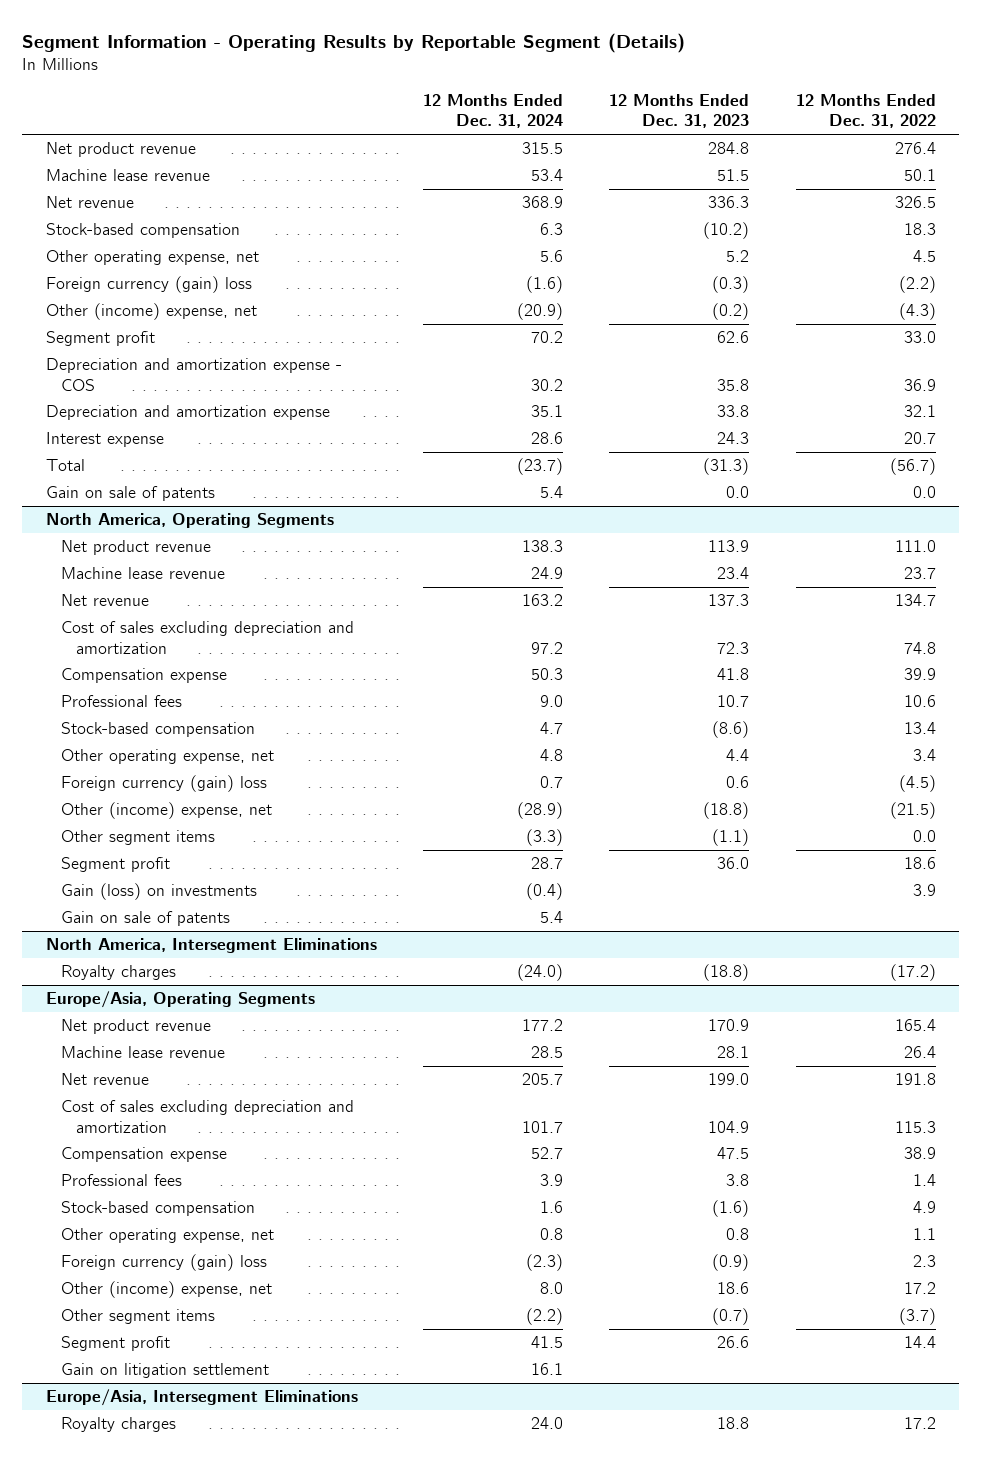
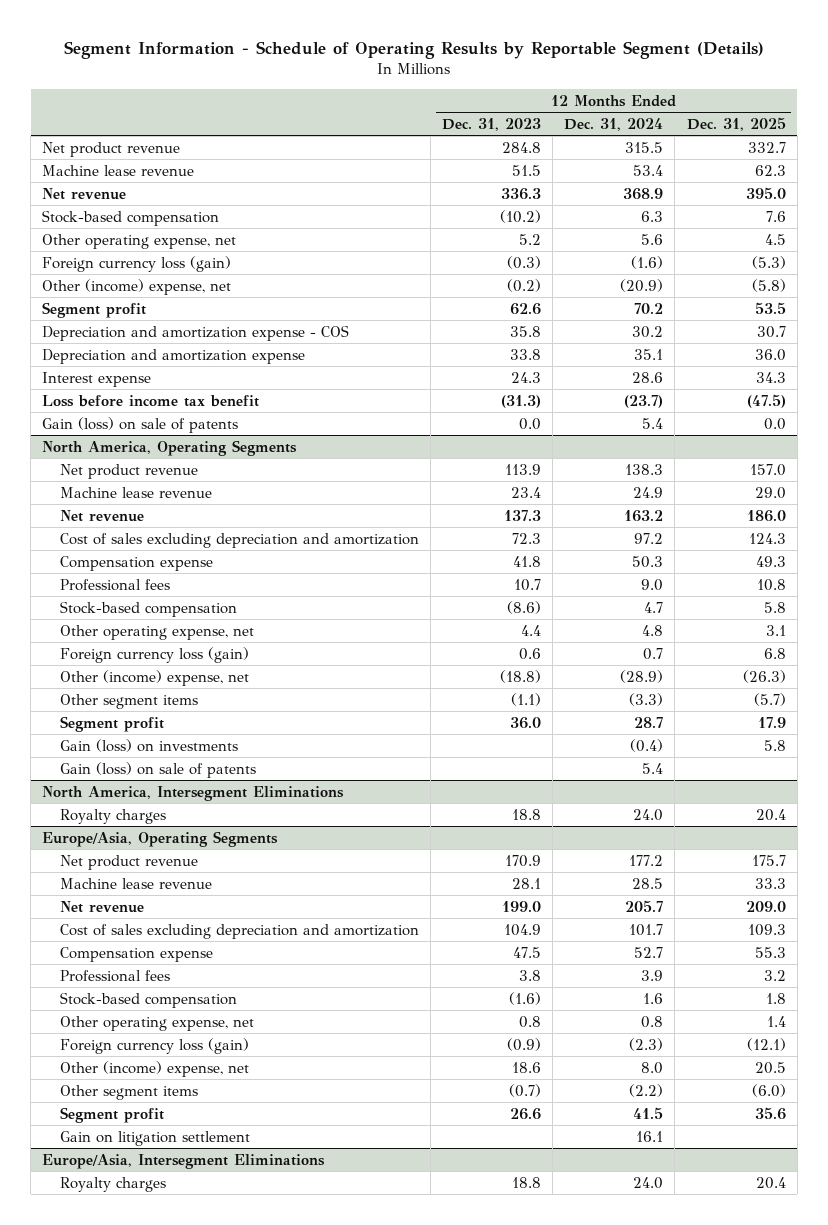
[22,33,686,54] Segment Information - Operating Results by Reportable Segment (Details) -> [63,40,764,59] Segment Information - Schedule of Operating Results by Reportable Segment (Details)
[795,94,936,129] 12 Months Ended Dec. 31, 2022 -> none
none -> [686,116,786,131] Dec. 31, 2025
[45,276,252,294] Foreign currency (gain) loss -> [42,255,232,272] Foreign currency loss (gain)
[45,459,85,472] Total -> [42,394,260,407] Loss before income tax benefit
[45,486,215,502] Gain on sale of patents -> [42,416,239,433] Gain (loss) on sale of patents
[60,775,267,793] Foreign currency (gain) loss -> [60,646,250,663] Foreign currency loss (gain)
[60,911,230,927] Gain on sale of patents -> [60,761,257,778] Gain (loss) on sale of patents
[516,964,563,982] (24.0) -> [633,808,664,821] 24.0
[703,964,750,982] (18.8) -> [512,808,542,820] 18.8
[60,1254,267,1272] Foreign currency (gain) loss -> [60,1037,250,1054] Foreign currency loss (gain)

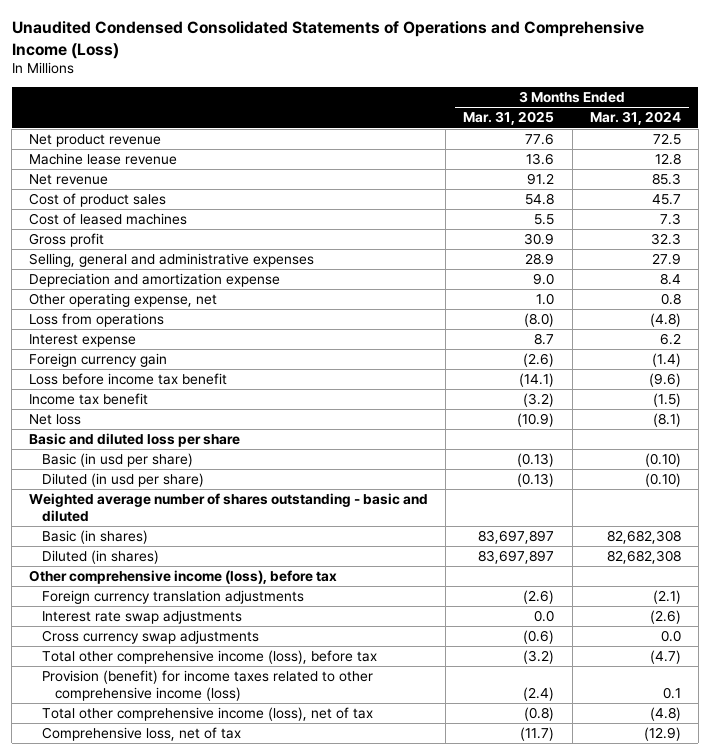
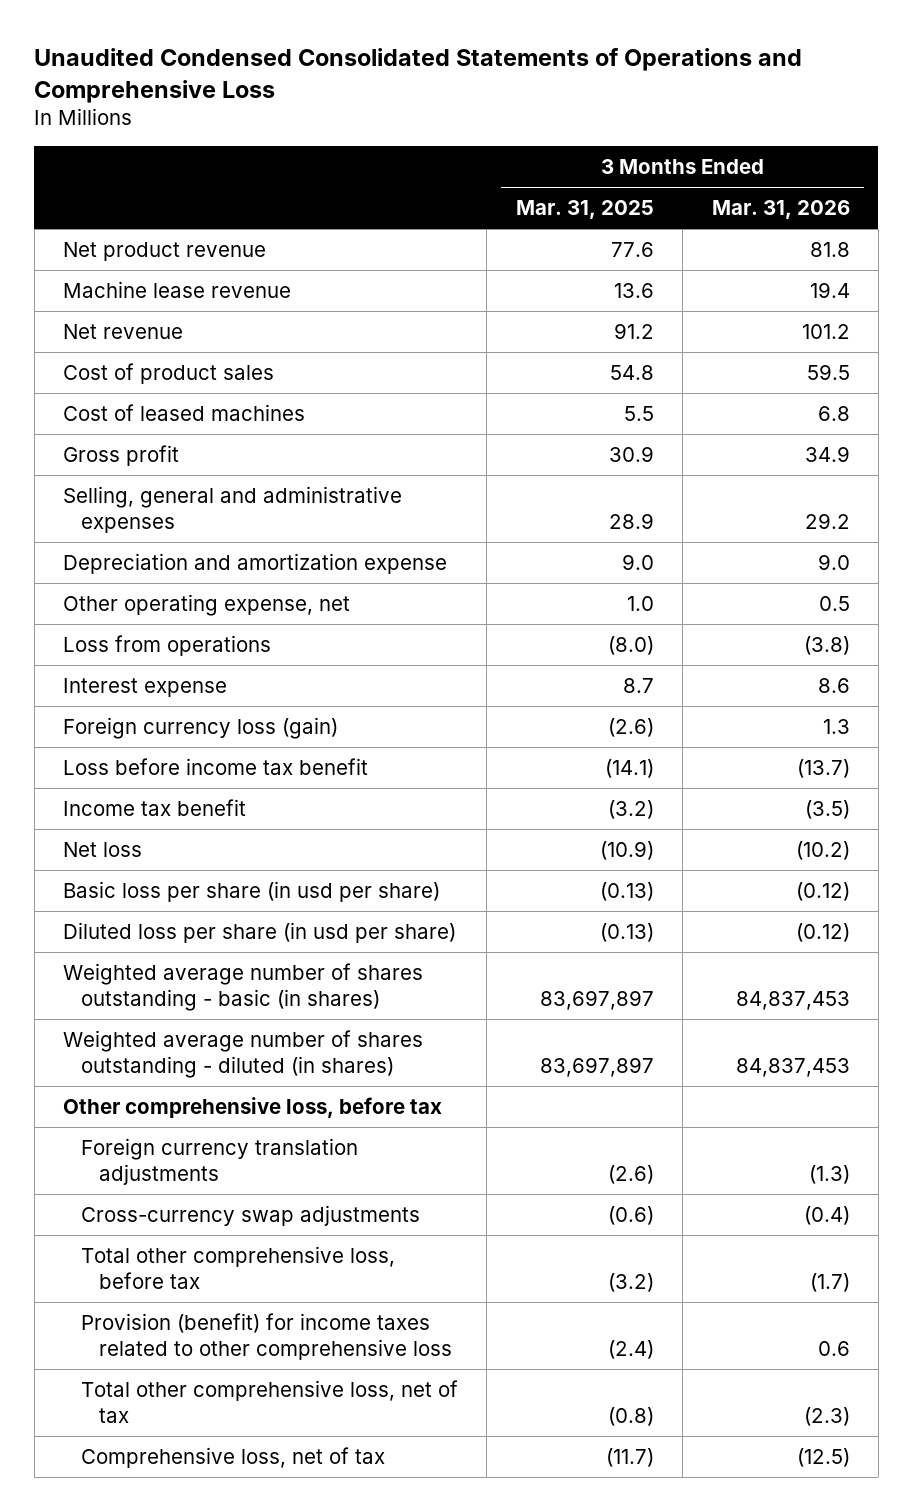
[11,21,644,59] Unaudited Condensed Consolidated Statements of Operations and Comprehensive Income (Loss) -> [34,48,803,103] Unaudited Condensed Consolidated Statements of Operations and Comprehensive Loss
[589,111,681,126] Mar. 31, 2024 -> none
none -> [711,200,850,220] Mar. 31, 2026
[29,353,168,368] Foreign currency gain -> [63,717,339,740] Foreign currency loss (gain)
[29,433,241,448] Basic and diluted loss per share -> none
[29,493,429,522] Weighted average number of shares outstanding - basic and diluted -> none
[42,453,194,468] Basic (in usd per share) -> [63,881,441,903] Basic loss per share (in usd per share)
[42,473,205,488] Diluted (in usd per share) -> [63,922,457,944] Diluted loss per share (in usd per share)
[42,530,149,545] Basic (in shares) -> [63,963,424,1012] Weighted average number of shares outstanding - basic (in shares)
[42,550,160,565] Diluted (in shares) -> [63,1030,424,1079] Weighted average number of shares outstanding - diluted (in shares)
[29,570,338,585] Other comprehensive income (loss), before tax -> [63,1097,443,1119] Other comprehensive loss, before tax
[42,610,243,625] Interest rate swap adjustments -> none
[42,630,260,645] Cross currency swap adjustments -> [80,1205,420,1227] Cross-currency swap adjustments
[42,650,378,665] Total other comprehensive income (loss), before tax -> [80,1246,395,1290] Total other comprehensive loss, before tax
[42,670,374,701] Provision (benefit) for income taxes related to other comprehensive income (loss) -> [80,1313,452,1361] Provision (benefit) for income taxes related to other comprehensive loss
[42,707,374,722] Total other comprehensive income (loss), net of tax -> [80,1380,458,1424] Total other comprehensive loss, net of tax

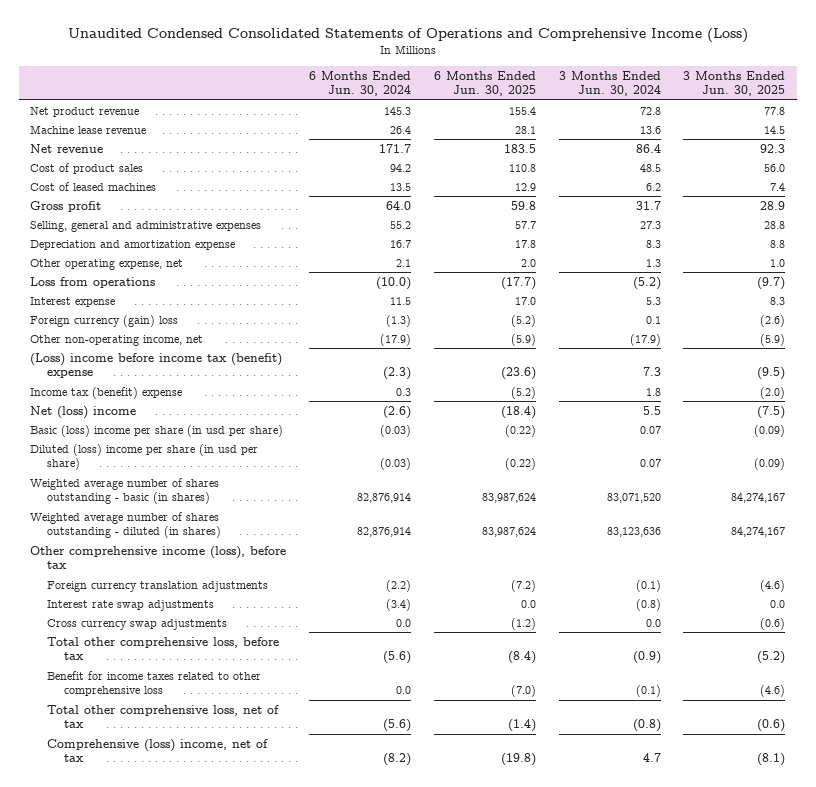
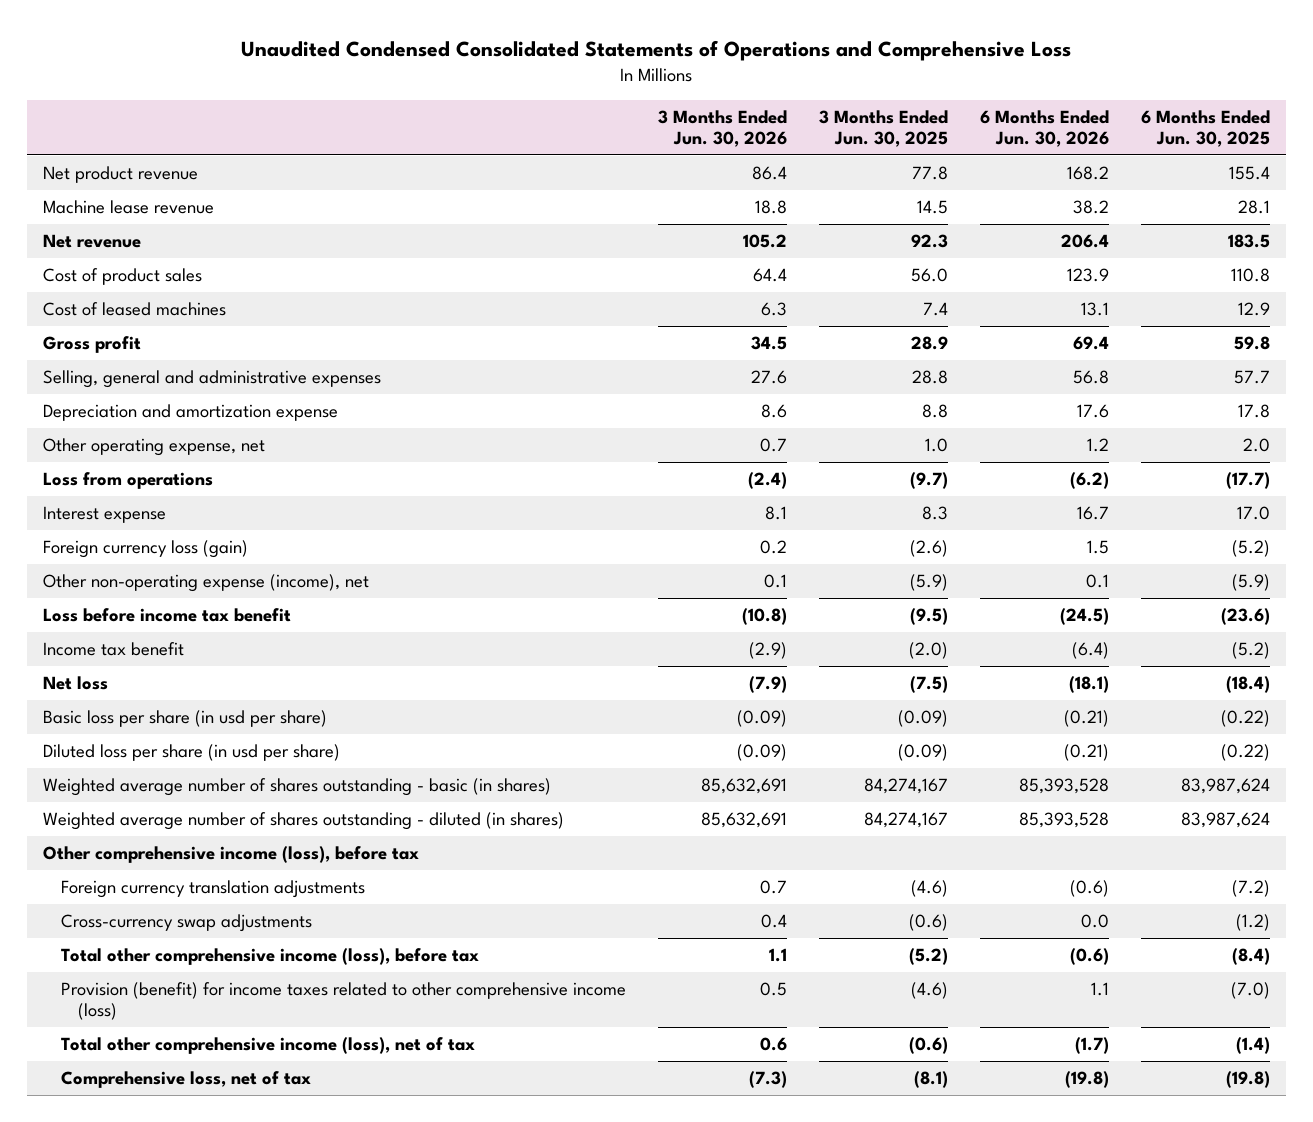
[67,27,748,43] Unaudited Condensed Consolidated Statements of Operations and Comprehensive Income (Loss) -> [241,40,1072,62] Unaudited Condensed Consolidated Statements of Operations and Comprehensive Loss
[308,70,411,97] 6 Months Ended Jun. 30, 2024 -> none
[558,70,661,97] 3 Months Ended Jun. 30, 2024 -> none
none -> [657,109,787,148] 3 Months Ended Jun. 30, 2026
none -> [979,109,1109,148] 6 Months Ended Jun. 30, 2026
[30,314,179,327] Foreign currency (gain) loss -> [43,539,249,558] Foreign currency loss (gain)
[30,334,204,346] Other non-operating income, net -> [43,573,370,592] Other non-operating expense (income), net
[30,352,283,379] (Loss) income before income tax (benefit) expense -> [43,607,292,622] Loss before income tax benefit
[30,386,183,399] Income tax (benefit) expense -> [43,641,185,656] Income tax benefit
[30,405,137,419] Net (loss) income -> [43,675,109,690] Net loss
[30,424,284,437] Basic (loss) income per share (in usd per share) -> [43,709,328,727] Basic loss per share (in usd per share)
[30,443,259,471] Diluted (loss) income per share (in usd per share) -> [43,743,341,761] Diluted loss per share (in usd per share)
[46,599,214,611] Interest rate swap adjustments -> none
[46,618,227,630] Cross currency swap adjustments -> [60,913,312,932] Cross-currency swap adjustments
[46,636,279,661] Total other comprehensive loss, before tax -> [60,947,479,965] Total other comprehensive income (loss), before tax
[46,670,261,697] Benefit for income taxes related to other comprehensive loss -> [60,981,626,1021] Provision (benefit) for income taxes related to other comprehensive income (loss)
[46,704,279,729] Total other comprehensive loss, net of tax -> [60,1036,475,1054] Total other comprehensive income (loss), net of tax
[46,738,268,763] Comprehensive (loss) income, net of tax -> [60,1070,311,1088] Comprehensive loss, net of tax

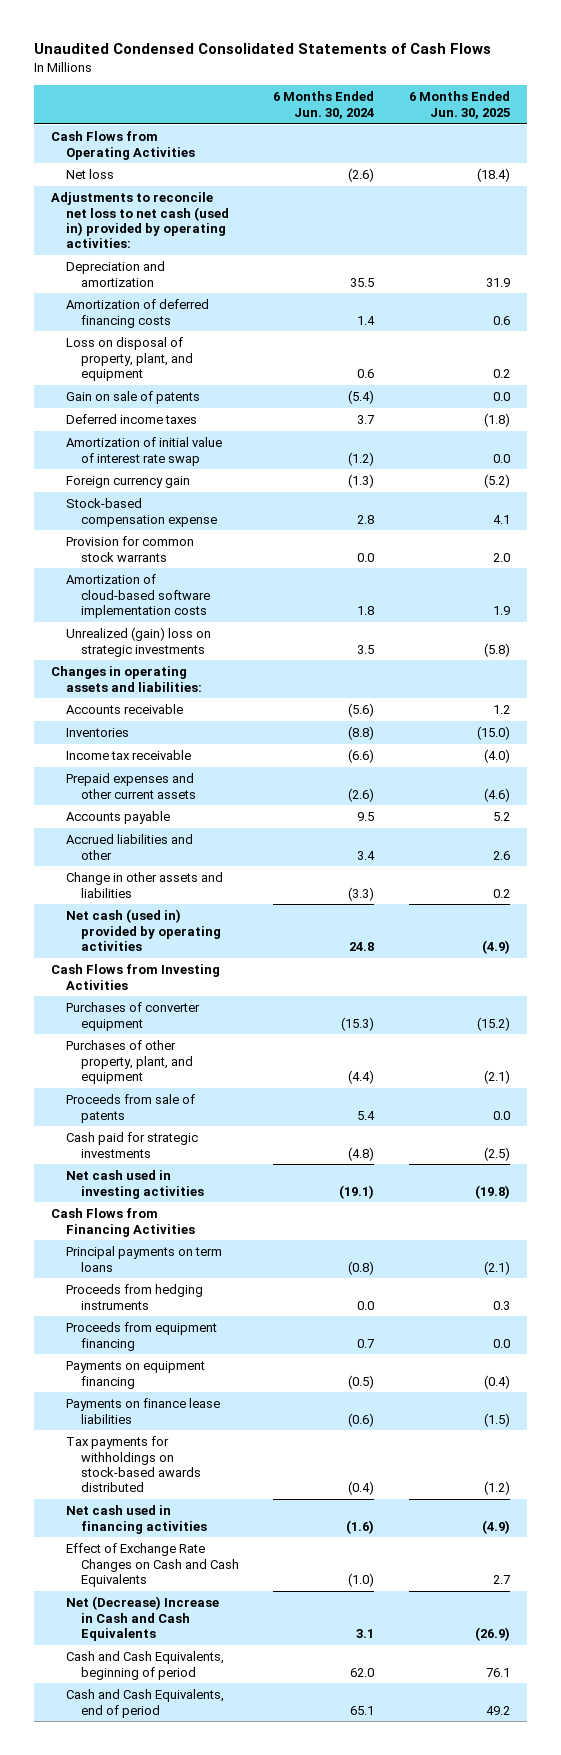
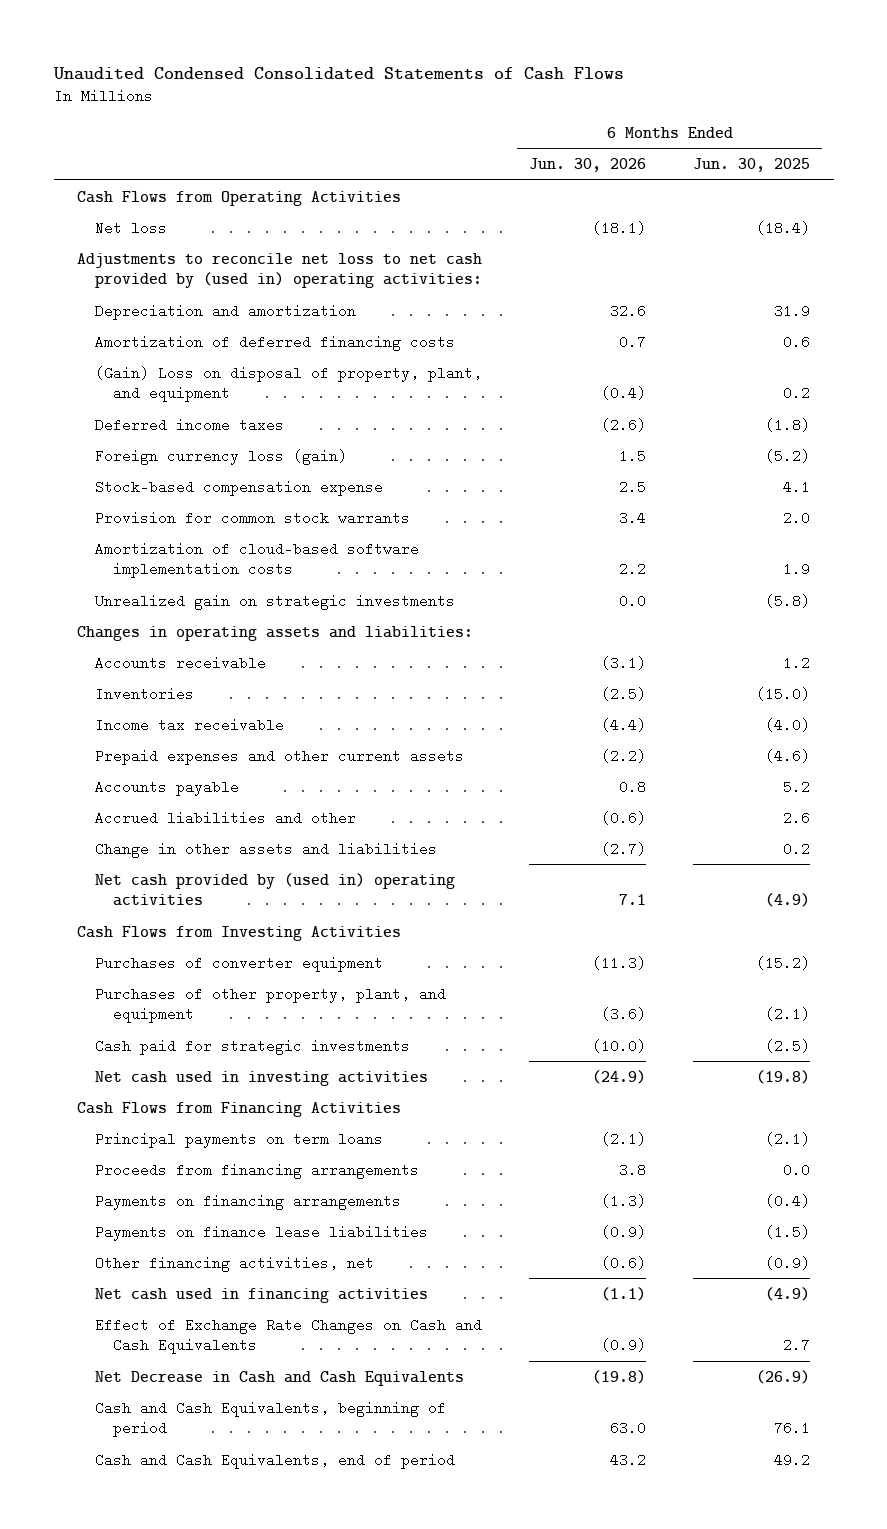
[273,91,375,119] 6 Months Ended Jun. 30, 2024 -> none
none -> [529,158,647,173] Jun. 30, 2026
[51,192,229,249] Adjustments to reconcile net loss to net cash (used in) provided by operating activities: -> [77,252,483,289] Adjustments to reconcile net loss to net cash provided by (used in) operating activities:
[65,391,200,405] Gain on sale of patents -> none
[65,337,193,381] Loss on disposal of property, plant, and equipment -> [94,365,482,403] (Gain) Loss on disposal of property, plant, and equipment
[65,437,222,466] Amortization of initial value of interest rate swap -> none
[65,476,190,489] Foreign currency gain -> [94,448,347,465] Foreign currency loss (gain)
[65,627,211,657] Unrealized (gain) loss on strategic investments -> [94,593,455,610] Unrealized gain on strategic investments
[65,909,221,951] Net cash (used in) provided by operating activities -> [94,872,455,907] Net cash provided by (used in) operating activities
[65,1094,195,1123] Proceeds from sale of patents -> none
[65,1284,203,1310] Proceeds from hedging instruments -> none
[65,1322,217,1351] Proceeds from equipment financing -> [94,1162,419,1179] Proceeds from financing arrangements
[65,1361,205,1389] Payments on equipment financing -> [94,1193,401,1210] Payments on financing arrangements
[65,1436,201,1493] Tax payments for withholdings on stock-based awards distributed -> none
none -> [94,1255,374,1272] Other financing activities, net
[65,1596,219,1641] Net (Decrease) Increase in Cash and Cash Equivalents -> [94,1370,464,1386] Net Decrease in Cash and Cash Equivalents

